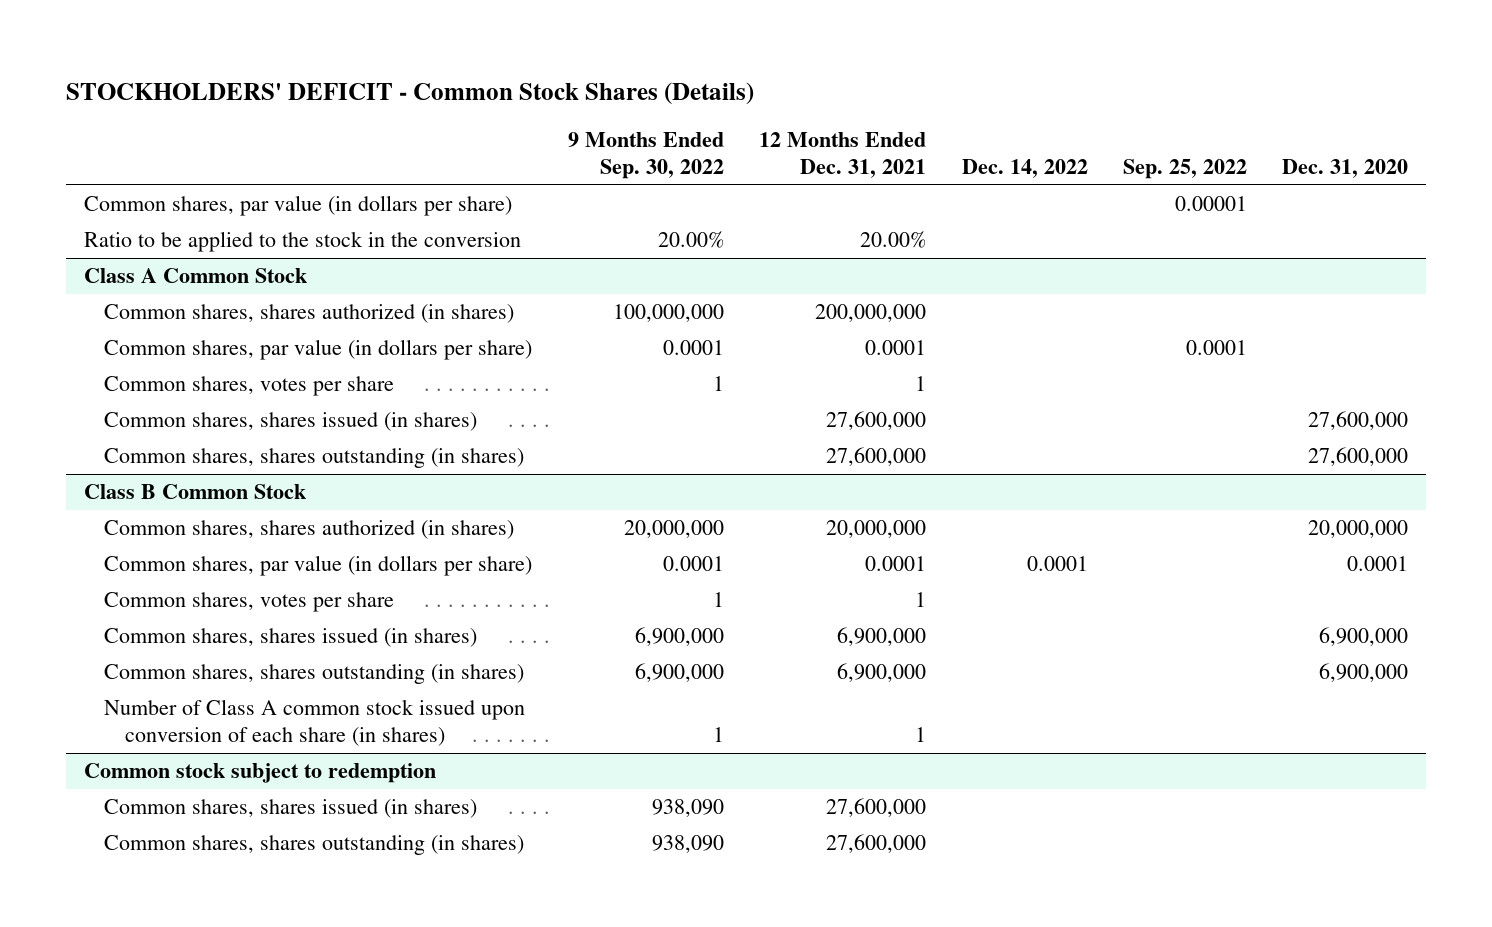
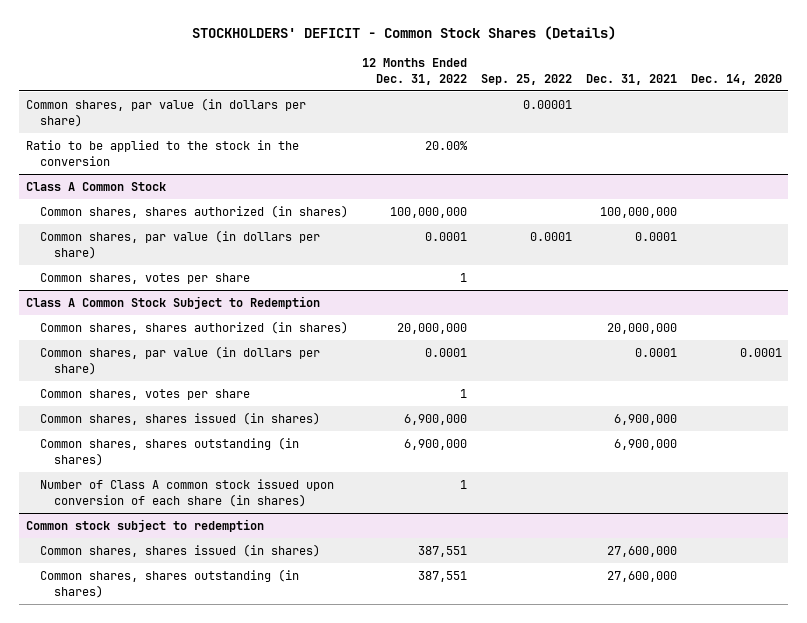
[567,131,724,179] 9 Months Ended Sep. 30, 2022 -> none
[759,131,927,178] 12 Months Ended Dec. 31, 2021 -> none
[961,158,1088,178] Dec. 14, 2022 -> none
[1282,158,1409,178] Dec. 31, 2020 -> none
none -> [361,57,467,85] 12 Months Ended Dec. 31, 2022
none -> [585,73,677,85] Dec. 31, 2021
none -> [690,73,782,85] Dec. 14, 2020
[104,412,478,432] Common shares, shares issued (in shares) -> none
[104,448,525,469] Common shares, shares outstanding (in shares) -> none
[83,484,306,500] Class B Common Stock -> [25,295,320,309] Class A Common Stock Subject to Redemption

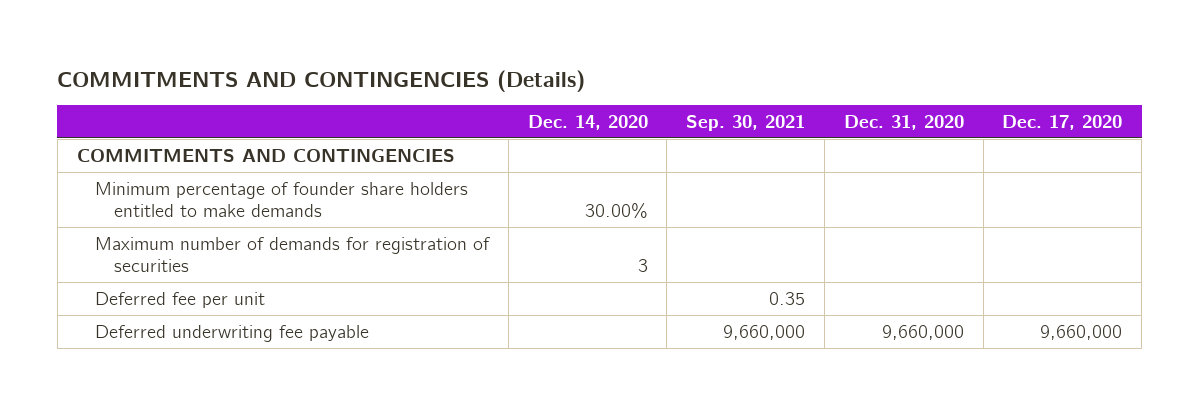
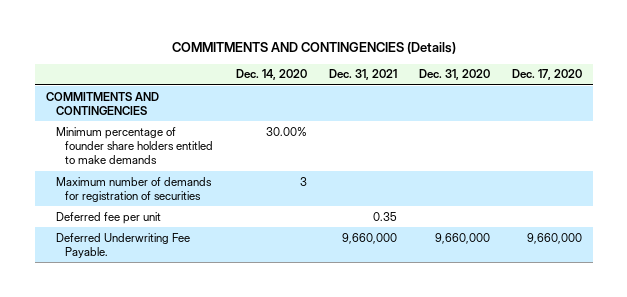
[686,115,806,132] Sep. 30, 2021 -> none
none -> [328,69,397,81] Dec. 31, 2021
[95,324,370,342] Deferred underwriting fee payable -> [55,232,190,258] Deferred Underwriting Fee Payable.

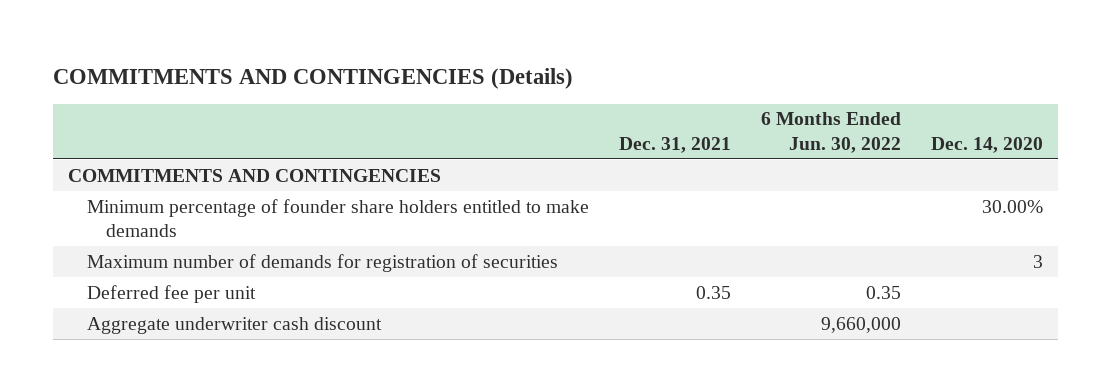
[418,69,490,81] Dec. 31, 2020 -> none
[511,69,582,81] Dec. 17, 2020 -> none
none -> [761,112,902,153] 6 Months Ended Jun. 30, 2022
[55,232,190,258] Deferred Underwriting Fee Payable. -> none
none -> [87,316,383,334] Aggregate underwriter cash discount

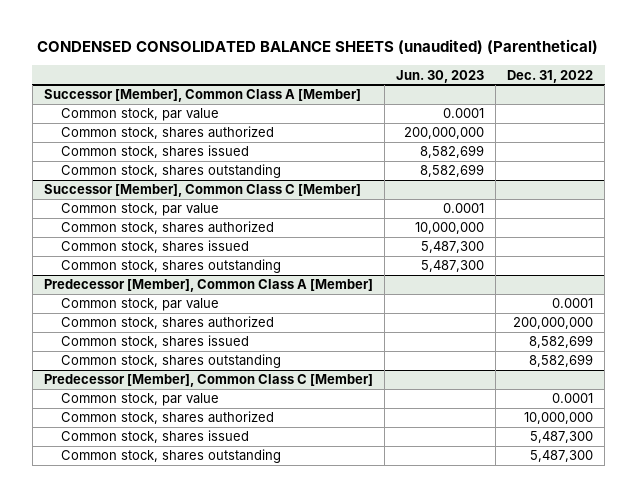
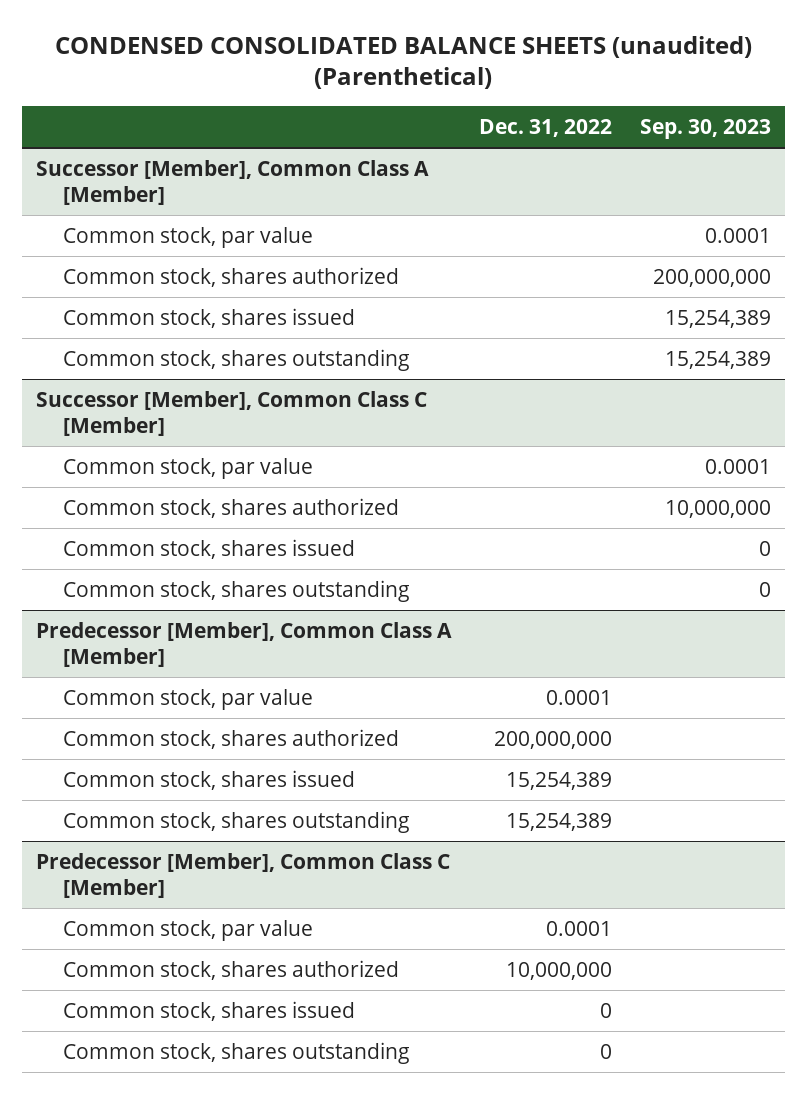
[395,69,484,83] Jun. 30, 2023 -> none
none -> [639,118,771,139] Sep. 30, 2023
[529,335,594,349] 8,582,699 -> [505,771,612,790] 15,254,389
[529,354,594,368] 8,582,699 -> [505,812,612,831] 15,254,389
[530,431,594,444] 5,487,300 -> [599,1002,612,1018] 0
[530,450,594,463] 5,487,300 -> [599,1043,612,1059] 0

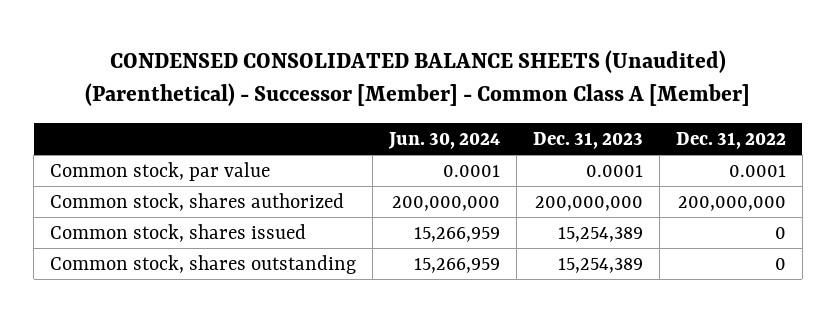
[55,35,753,90] CONDENSED CONSOLIDATED BALANCE SHEETS (unaudited) (Parenthetical) -> [85,49,751,107] CONDENSED CONSOLIDATED BALANCE SHEETS (Unaudited) (Parenthetical) - Successor [Member] - Common Class A [Member]
[639,118,771,139] Sep. 30, 2023 -> none
none -> [388,131,501,149] Jun. 30, 2024
none -> [533,131,644,149] Dec. 31, 2023
[35,159,429,205] Successor [Member], Common Class A [Member] -> none
[62,226,313,248] Common stock, par value -> none
[62,266,399,287] Common stock, shares authorized -> none
[62,307,355,328] Common stock, shares issued -> none
[62,348,410,371] Common stock, shares outstanding -> none
[35,390,427,436] Successor [Member], Common Class C [Member] -> none
[62,457,313,479] Common stock, par value -> none
[62,497,399,518] Common stock, shares authorized -> none
[62,538,355,559] Common stock, shares issued -> none
[62,579,410,602] Common stock, shares outstanding -> none
[35,621,452,667] Predecessor [Member], Common Class A [Member] -> none
[35,852,450,898] Predecessor [Member], Common Class C [Member] -> none
[62,919,313,941] Common stock, par value -> none
[62,959,399,980] Common stock, shares authorized -> none
[62,1000,355,1021] Common stock, shares issued -> none
[62,1041,410,1064] Common stock, shares outstanding -> none
[505,771,612,790] 15,254,389 -> [775,226,787,239] 0
[505,812,612,831] 15,254,389 -> [775,257,787,270] 0

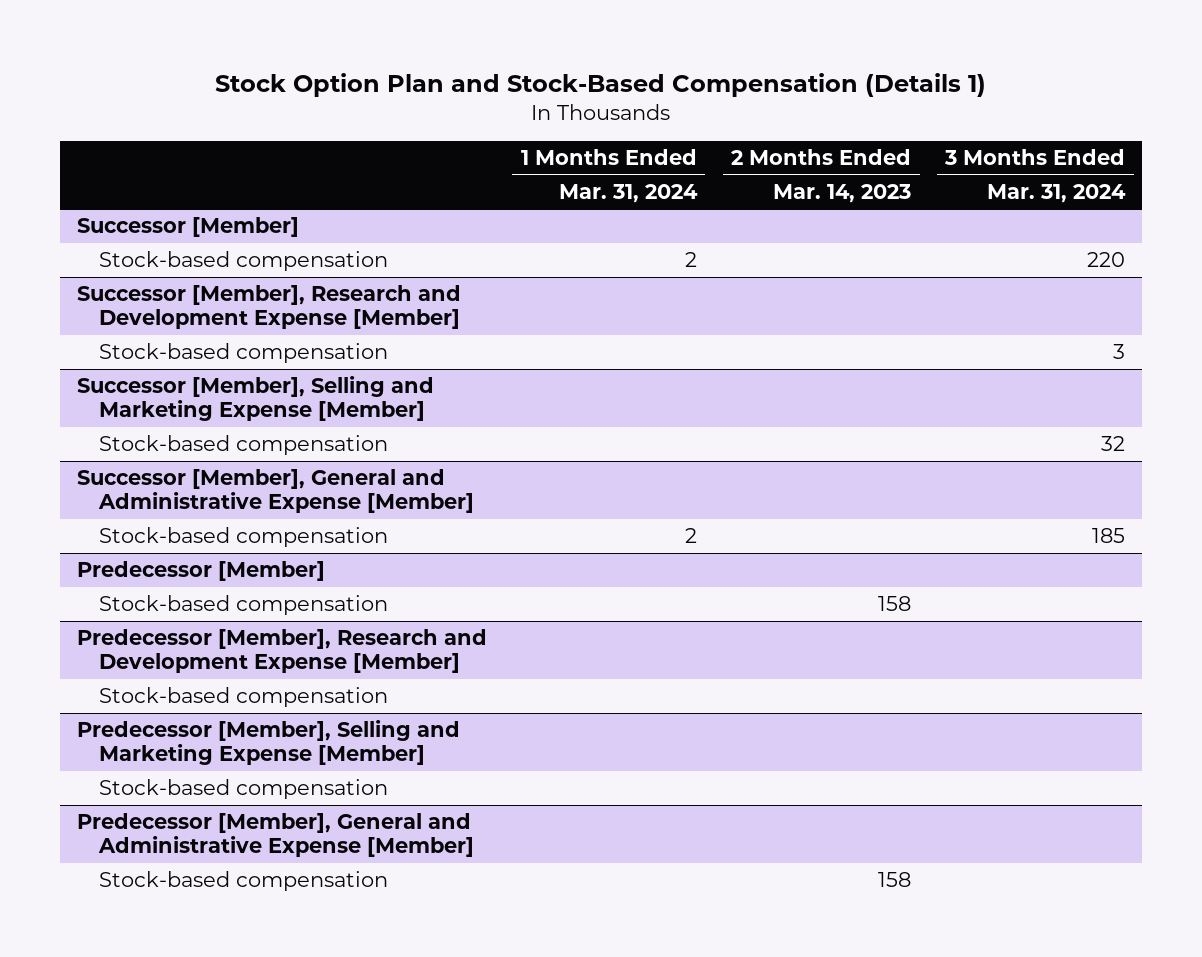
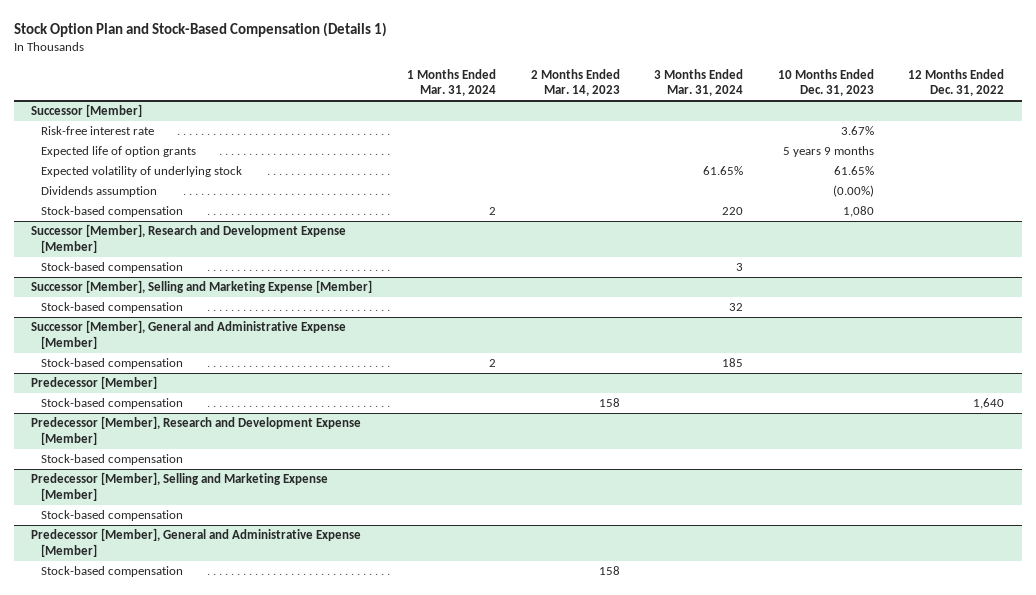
none -> [777,68,874,97] 10 Months Ended Dec. 31, 2023
none -> [908,68,1005,97] 12 Months Ended Dec. 31, 2022
none -> [41,126,155,136] Risk-free interest rate
none -> [41,146,197,158] Expected life of option grants
none -> [41,166,243,178] Expected volatility of underlying stock
none -> [41,186,158,198] Dividends assumption

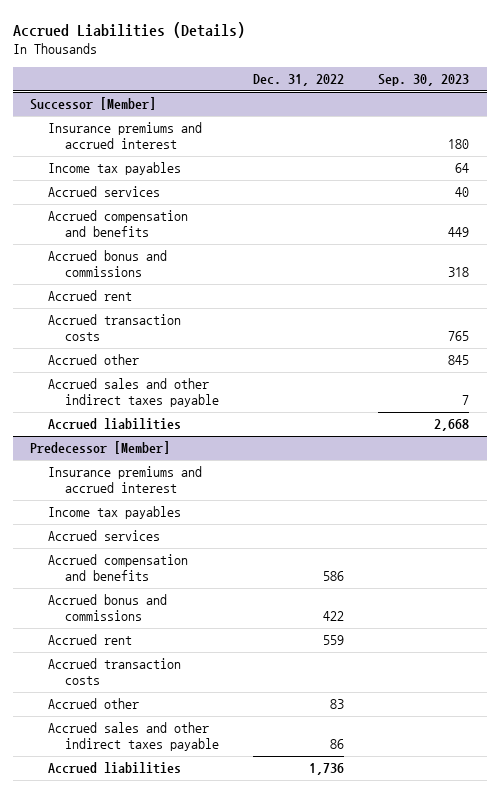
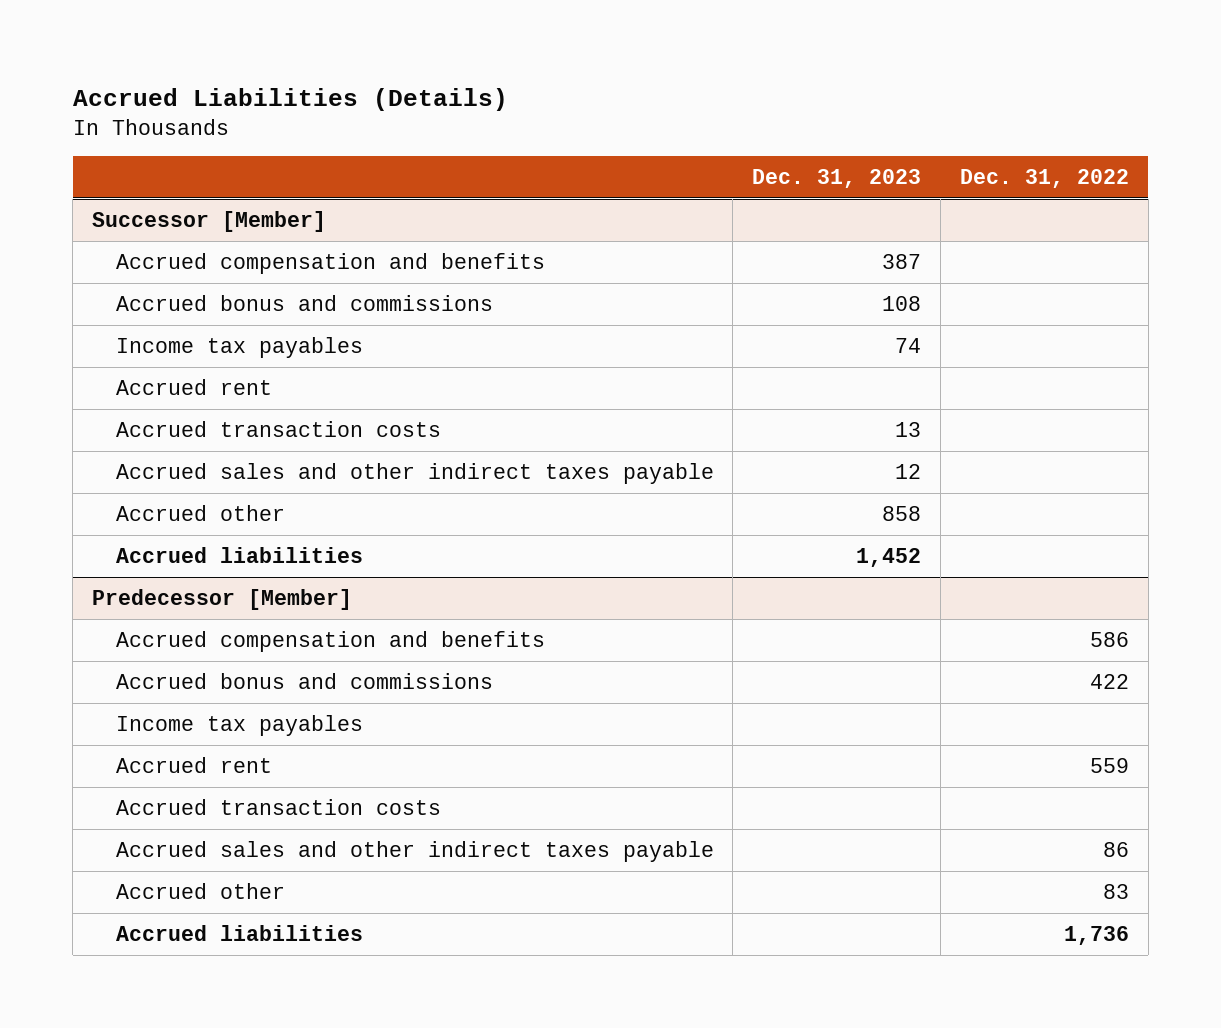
[378,74,470,87] Sep. 30, 2023 -> none
none -> [752,169,922,189] Dec. 31, 2023
[47,122,202,150] Insurance premiums and accrued interest -> none
[47,186,160,198] Accrued services -> none
[47,162,181,176] Income tax payables -> [115,336,363,358] Income tax payables
[47,354,139,366] Accrued other -> [115,504,285,521] Accrued other
[47,466,202,494] Insurance premiums and accrued interest -> none
[47,530,160,542] Accrued services -> none
[47,506,181,520] Income tax payables -> [115,714,363,736] Income tax payables
[47,698,139,710] Accrued other -> [115,882,285,899] Accrued other

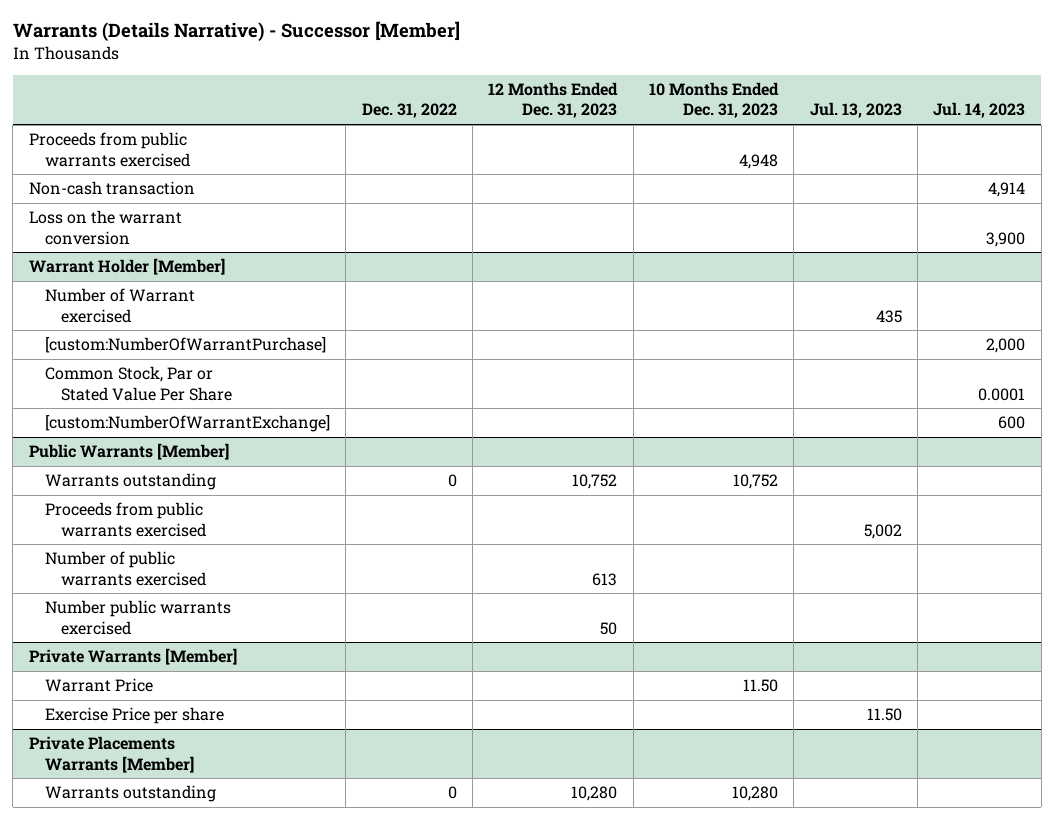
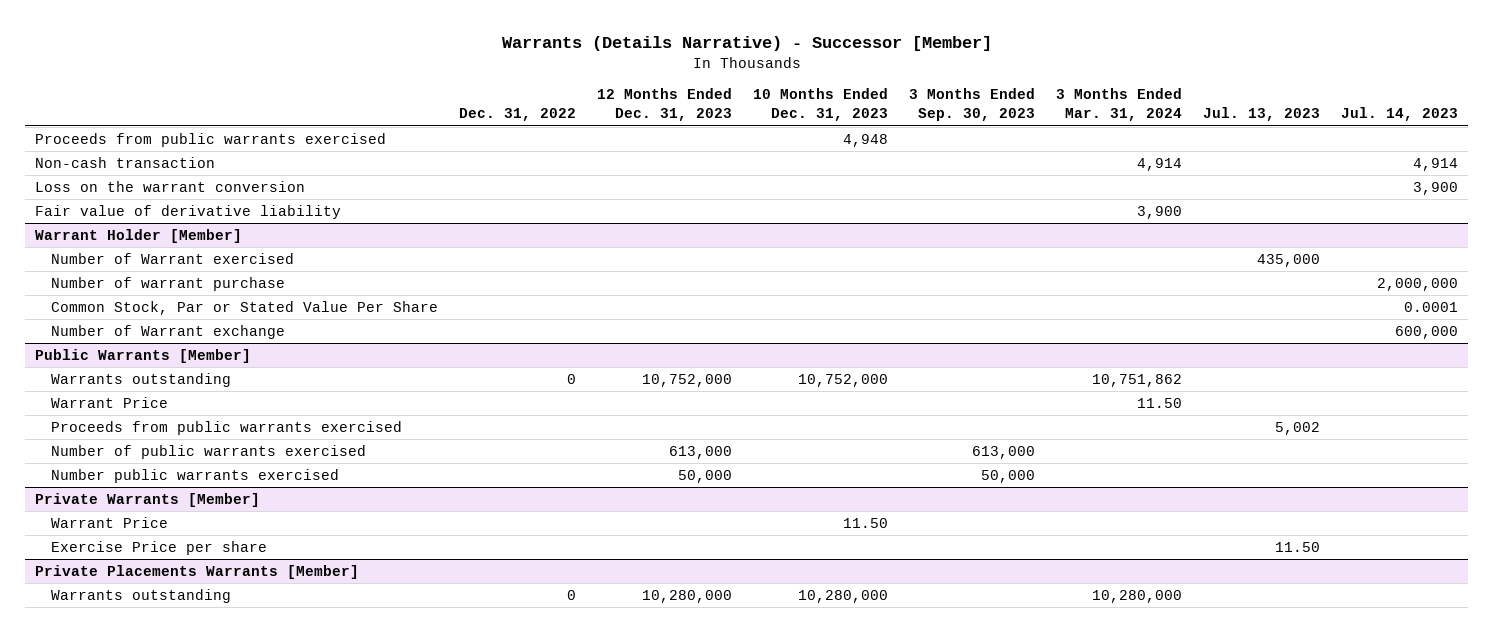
none -> [908,88,1035,122] 3 Months Ended Sep. 30, 2023
none -> [1055,88,1182,122] 3 Months Ended Mar. 31, 2024
none -> [35,204,342,219] Fair value of derivative liability
[44,337,326,354] [custom:NumberOfWarrantPurchase] -> none
[875,309,902,323] 435 -> [1256,253,1320,267] 435,000
none -> [50,276,285,291] Number of warrant purchase
[44,415,330,433] [custom:NumberOfWarrantExchange] -> none
none -> [50,324,285,339] Number of Warrant exchange
[572,474,618,490] 10,752 -> [641,373,732,387] 10,752,000
[732,474,778,490] 10,752 -> [797,373,888,387] 10,752,000
none -> [50,396,168,408] Warrant Price
[592,572,618,586] 613 -> [668,445,732,459] 613,000
[600,621,618,635] 50 -> [677,469,732,483] 50,000
[571,786,618,802] 10,280 -> [641,589,732,603] 10,280,000
[731,786,778,802] 10,280 -> [797,589,888,603] 10,280,000

